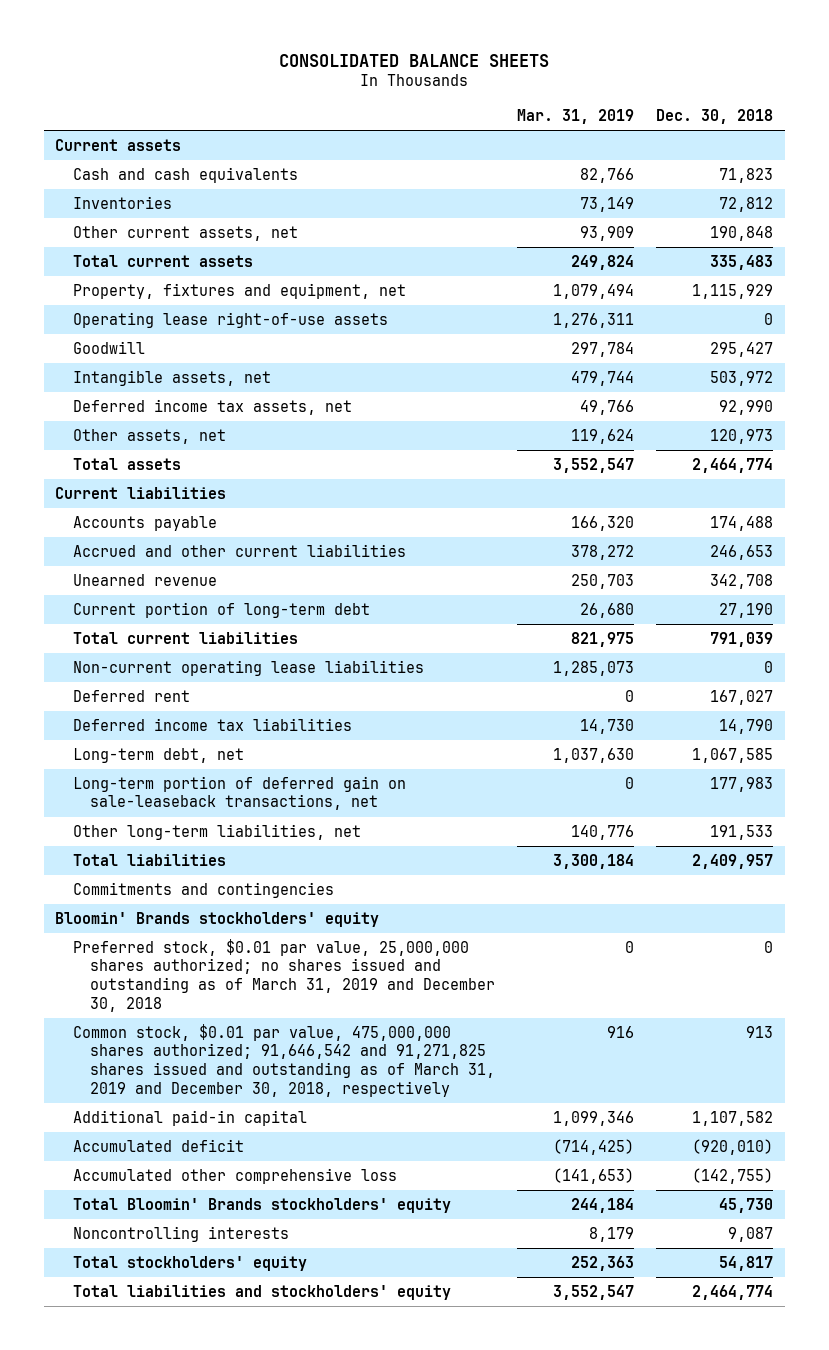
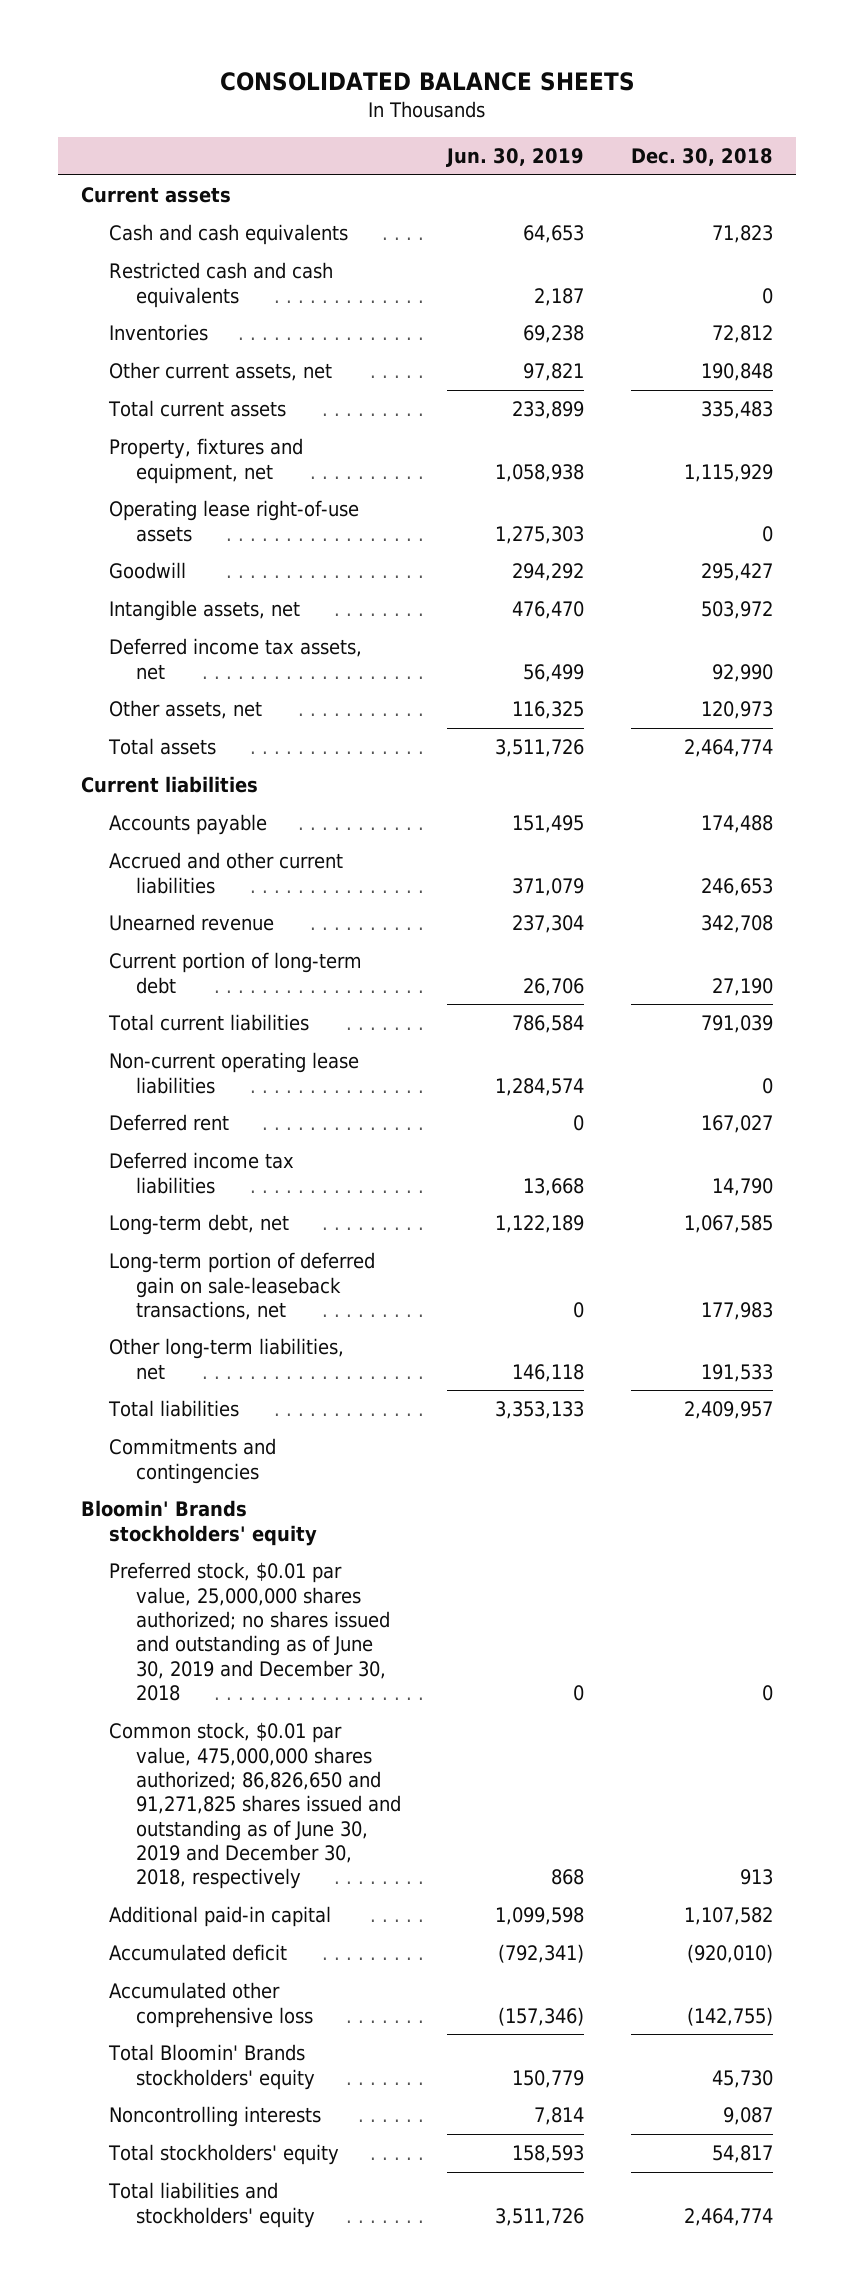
[517,108,635,124] Mar. 31, 2019 -> none
none -> [446,148,585,168] Jun. 30, 2019
none -> [108,262,333,308] Restricted cash and cash equivalents
[72,938,496,1012] Preferred stock, $0.01 par value, 25,000,000 shares authorized; no shares issued and outstanding as of March 31, 2019 and December 30, 2018 -> [108,1562,391,1702] Preferred stock, $0.01 par value, 25,000,000 shares authorized; no shares issued and outstanding as of June 30, 2019 and December 30, 2018
[72,1023,496,1097] Common stock, $0.01 par value, 475,000,000 shares authorized; 91,646,542 and 91,271,825 shares issued and outstanding as of March 31, 2019 and December 30, 2018, respectively -> [108,1722,402,1890] Common stock, $0.01 par value, 475,000,000 shares authorized; 86,826,650 and 91,271,825 shares issued and outstanding as of June 30, 2019 and December 30, 2018, respectively

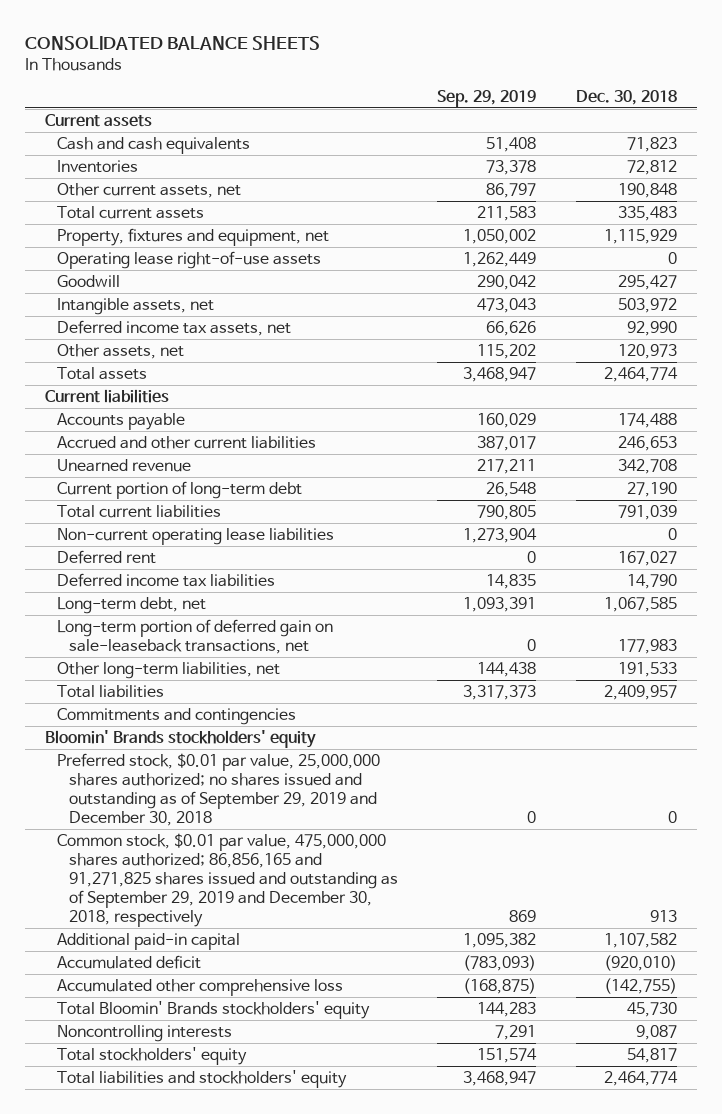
[446,148,585,168] Jun. 30, 2019 -> none
none -> [437,89,537,107] Sep. 29, 2019
[108,262,333,308] Restricted cash and cash equivalents -> none
[108,1562,391,1702] Preferred stock, $0.01 par value, 25,000,000 shares authorized; no shares issued and outstanding as of June 30, 2019 and December 30, 2018 -> [56,752,380,826] Preferred stock, $0.01 par value, 25,000,000 shares authorized; no shares issued and outstanding as of September 29, 2019 and December 30, 2018
[108,1722,402,1890] Common stock, $0.01 par value, 475,000,000 shares authorized; 86,826,650 and 91,271,825 shares issued and outstanding as of June 30, 2019 and December 30, 2018, respectively -> [56,832,398,927] Common stock, $0.01 par value, 475,000,000 shares authorized; 86,856,165 and 91,271,825 shares issued and outstanding as of September 29, 2019 and December 30, 2018, respectively

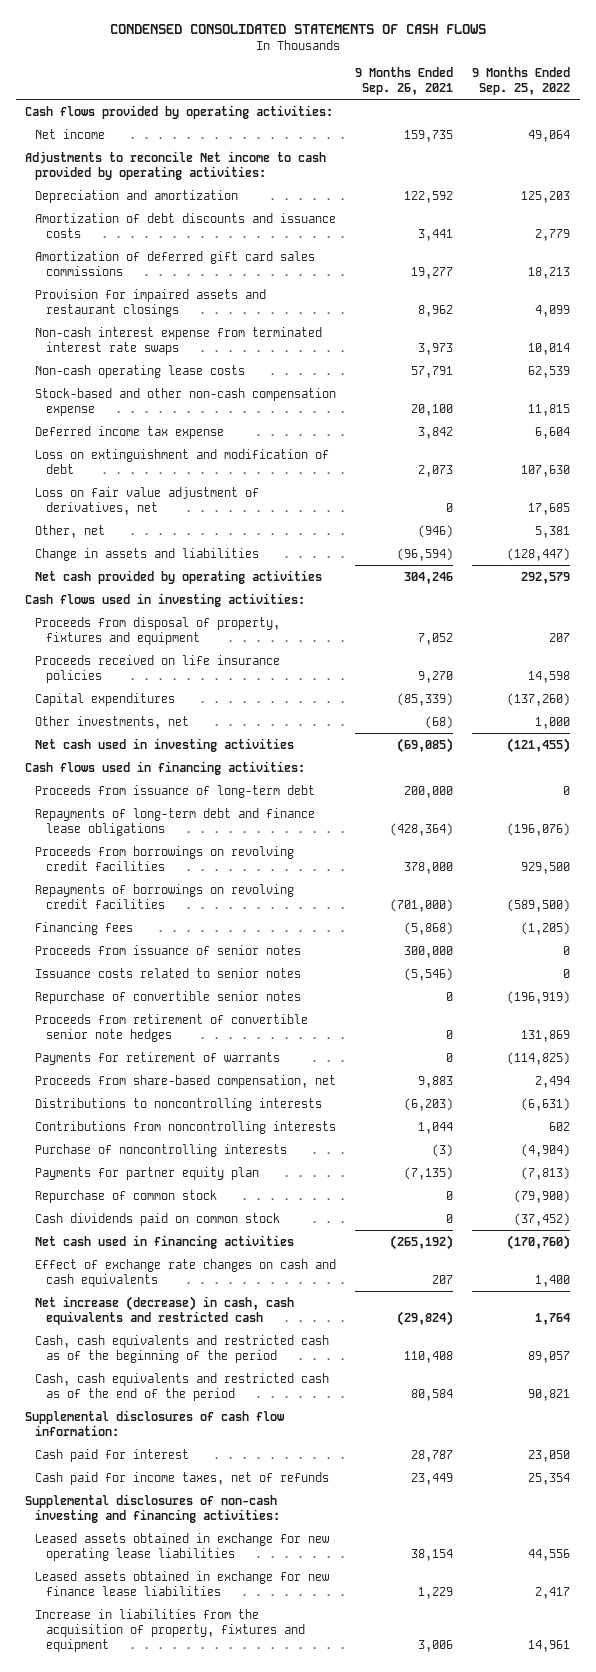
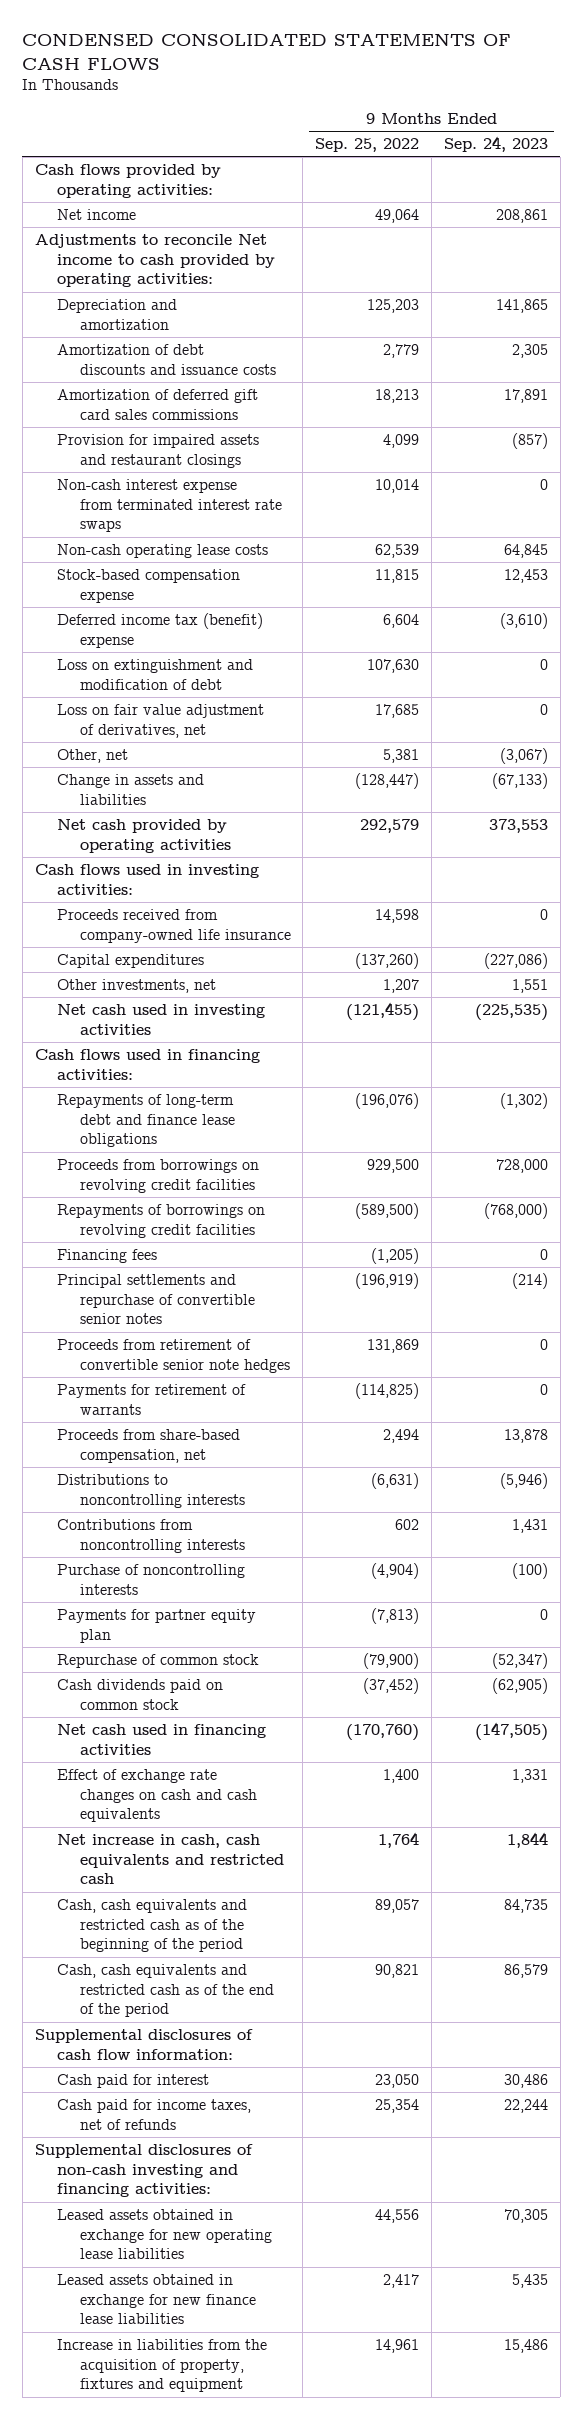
[355,67,454,96] 9 Months Ended Sep. 26, 2021 -> none
none -> [443,135,548,152] Sep. 24, 2023
[35,387,337,416] Stock-based and other non-cash compensation expense -> [57,568,241,603] Stock-based compensation expense
[35,425,225,439] Deferred income tax expense -> [57,612,264,648] Deferred income tax (benefit) expense
[35,616,281,645] Proceeds from disposal of property, fixtures and equipment -> none
[35,654,281,683] Proceeds received on life insurance policies -> [57,908,291,943] Proceeds received from company-owned life insurance
[535,716,571,729] 1,000 -> [383,978,420,993] 1,207
[35,784,316,798] Proceeds from issuance of long-term debt -> none
[35,944,302,955] Proceeds from issuance of senior notes -> none
[35,967,302,978] Issuance costs related to senior notes -> none
[35,990,302,1004] Repurchase of convertible senior notes -> [57,1273,255,1325] Principal settlements and repurchase of convertible senior notes
[35,1295,295,1325] Net increase (decrease) in cash, cash equivalents and restricted cash -> [57,1833,284,1885] Net increase in cash, cash equivalents and restricted cash

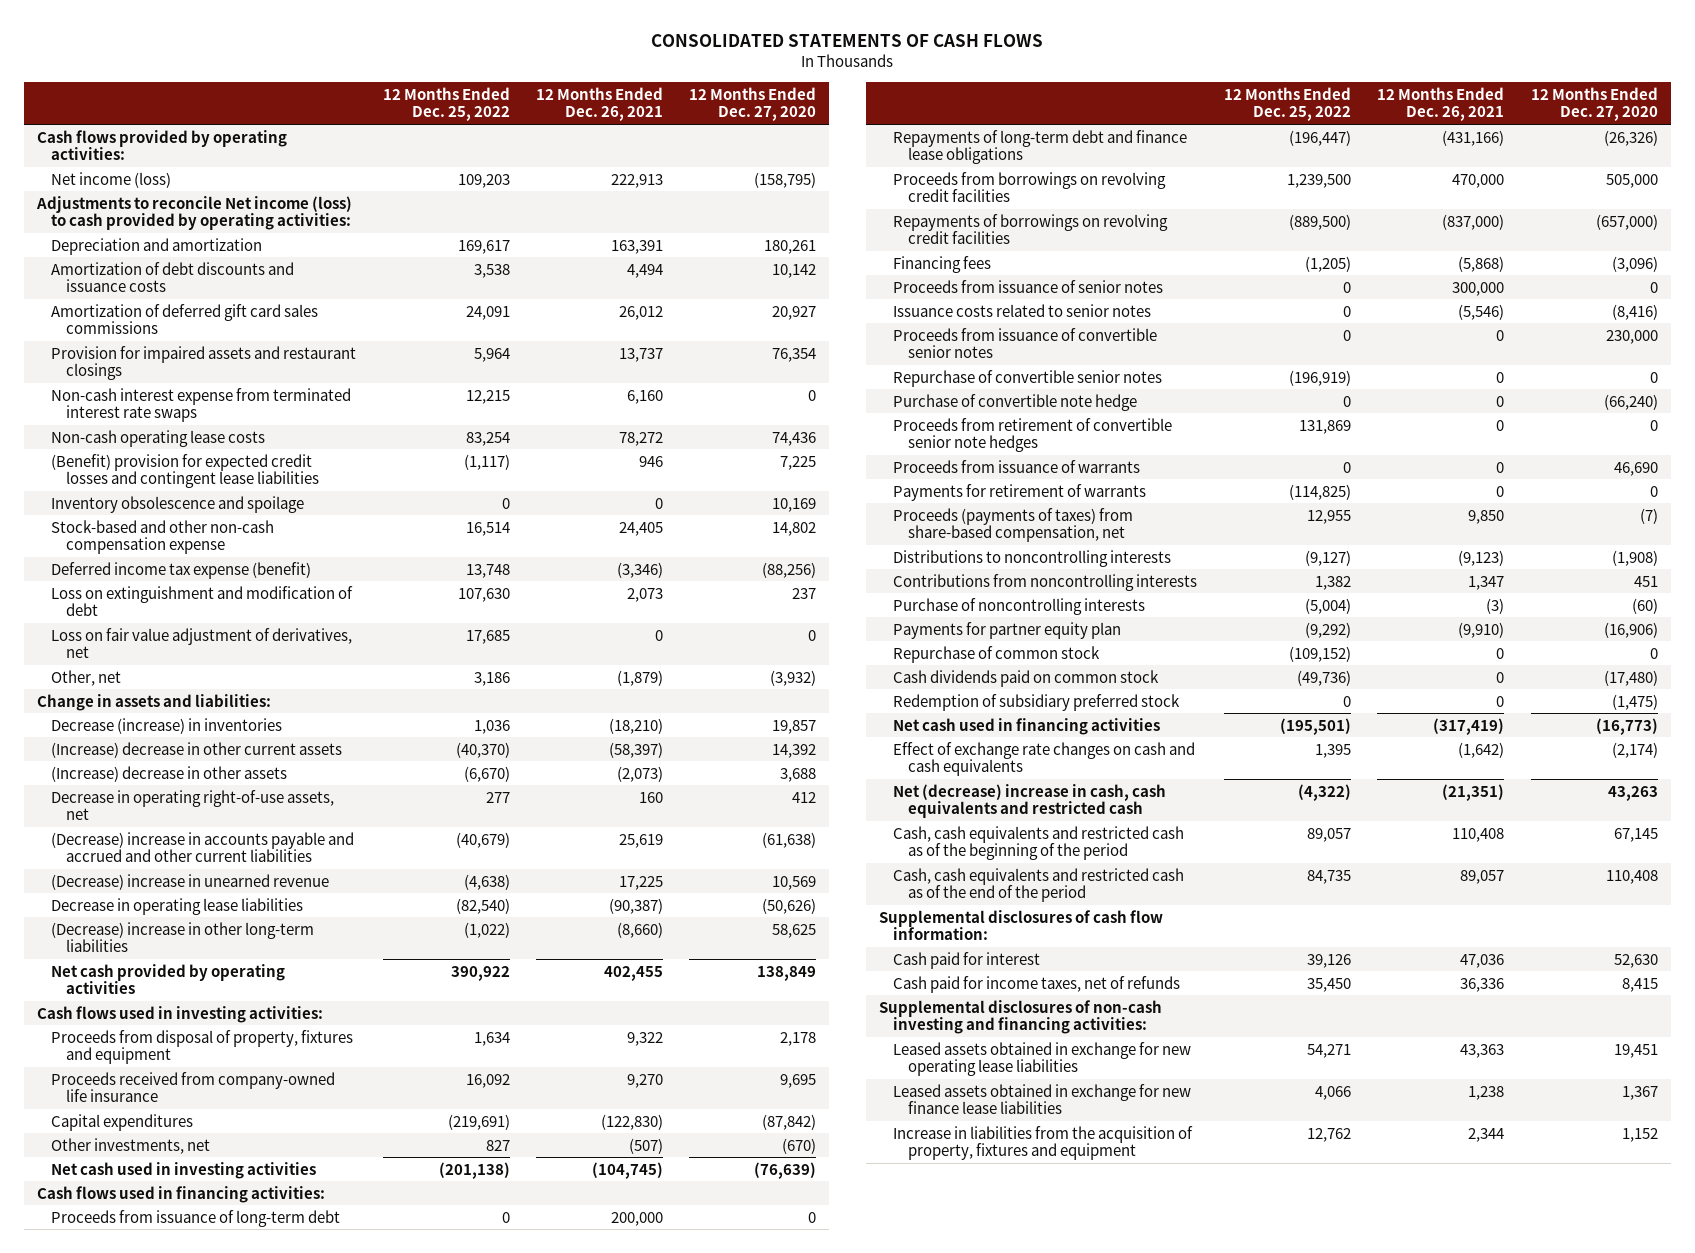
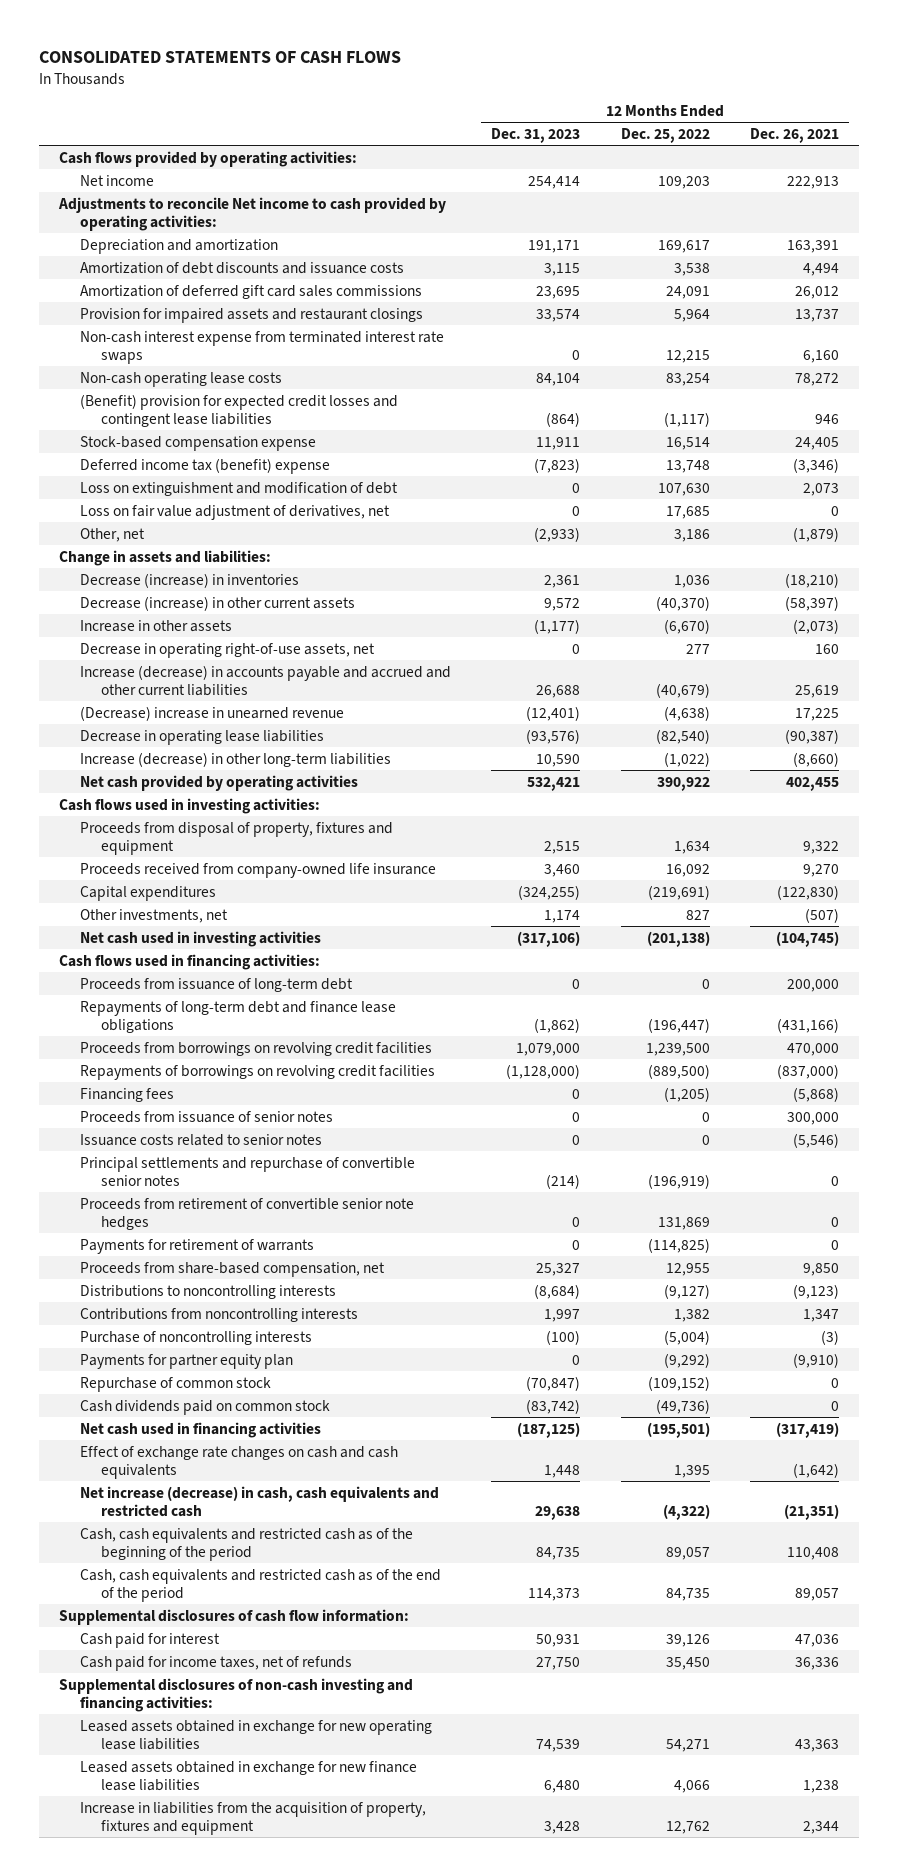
[688,86,816,122] 12 Months Ended Dec. 27, 2020 -> none
none -> [491,127,581,143] Dec. 31, 2023
[51,171,172,188] Net income (loss) -> [80,174,155,186] Net income
[36,195,353,231] Adjustments to reconcile Net income (loss) to cash provided by operating activities: -> [58,196,447,232] Adjustments to reconcile Net income to cash provided by operating activities:
[51,495,305,513] Inventory obsolescence and spoilage -> none
[51,519,275,555] Stock-based and other non-cash compensation expense -> [80,435,317,451] Stock-based compensation expense
[51,561,312,579] Deferred income tax expense (benefit) -> [80,457,331,474] Deferred income tax (benefit) expense
[51,741,343,758] (Increase) decrease in other current assets -> [80,595,356,611] Decrease (increase) in other current assets
[51,765,288,782] (Increase) decrease in other assets -> [80,619,233,632] Increase in other assets
[51,831,355,863] (Decrease) increase in accounts payable and accrued and other current liabilities -> [80,664,452,697] Increase (decrease) in accounts payable and accrued and other current liabilities
[51,921,315,953] (Decrease) increase in other long-term liabilities -> [80,751,392,767] Increase (decrease) in other long-term liabilities
[893,327,1158,359] Proceeds from issuance of convertible senior notes -> none
[893,393,1138,411] Purchase of convertible note hedge -> none
[893,369,1163,387] Repurchase of convertible senior notes -> [80,1156,416,1187] Principal settlements and repurchase of convertible senior notes
[893,459,1141,473] Proceeds from issuance of warrants -> none
[893,507,1134,543] Proceeds (payments of taxes) from share-based compensation, net -> [80,1261,386,1277] Proceeds from share-based compensation, net
[893,693,1181,711] Redemption of subsidiary preferred stock -> none
[893,783,1167,819] Net (decrease) increase in cash, cash equivalents and restricted cash -> [80,1485,440,1518] Net increase (decrease) in cash, cash equivalents and restricted cash

